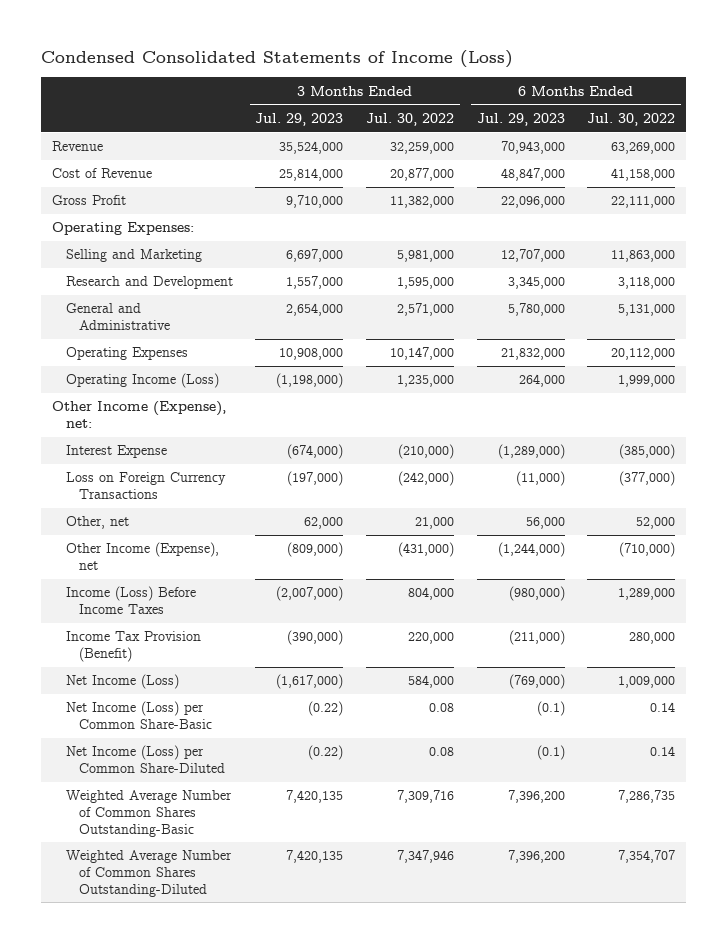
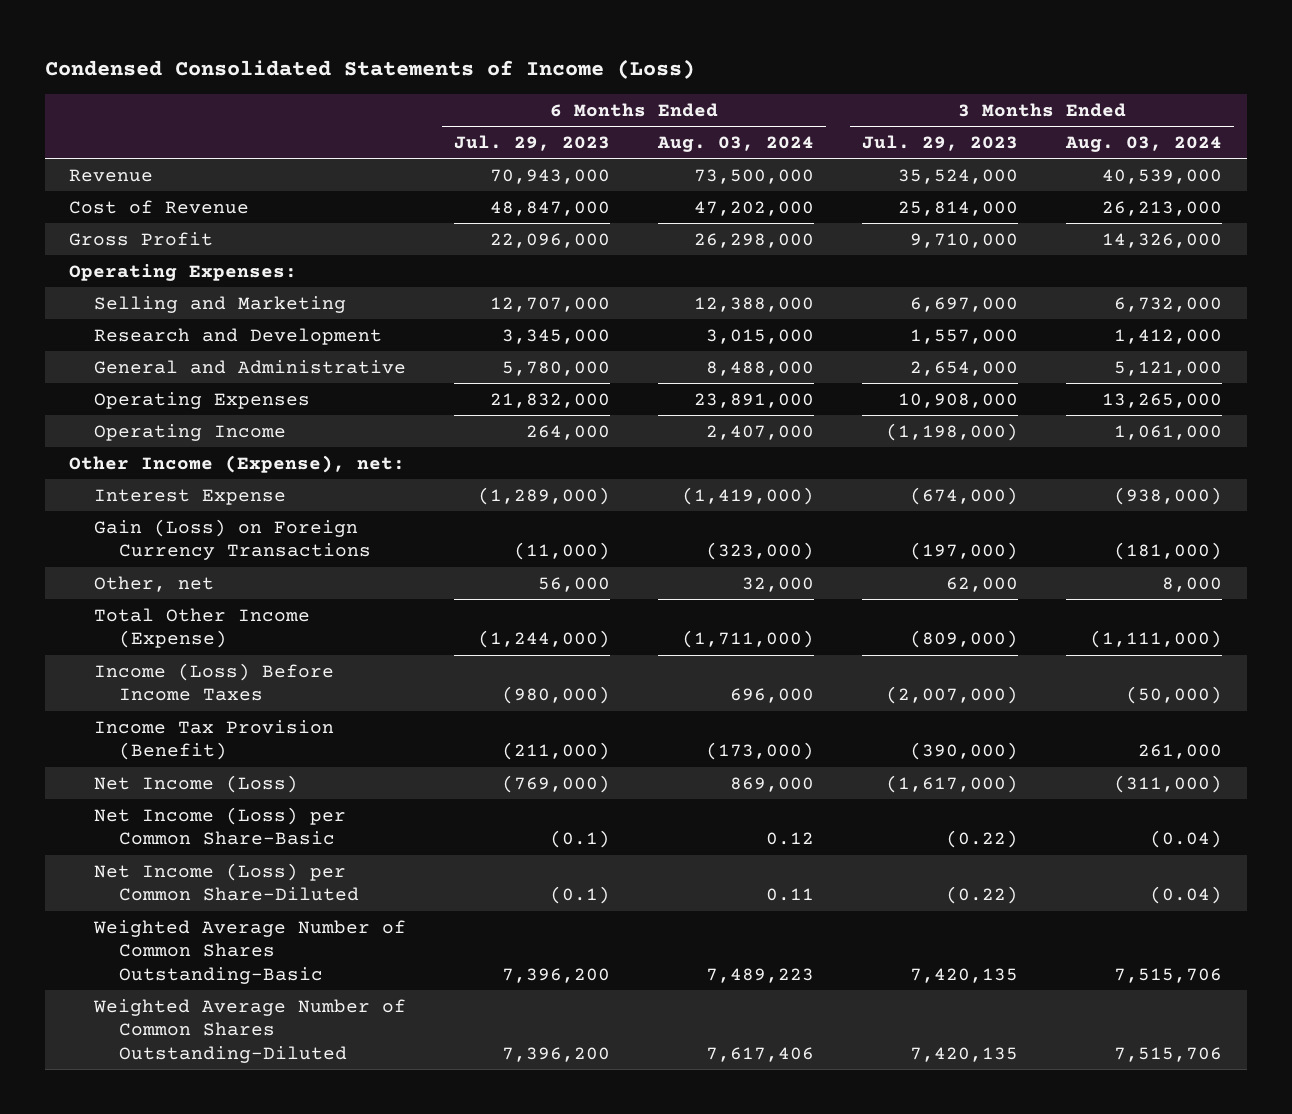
[365,113,454,127] Jul. 30, 2022 -> none
[587,113,676,127] Jul. 30, 2022 -> none
none -> [657,135,815,152] Aug. 03, 2024
none -> [1065,135,1223,152] Aug. 03, 2024
[65,373,219,389] Operating Income (Loss) -> [94,423,287,441] Operating Income
[65,472,226,500] Loss on Foreign Currency Transactions -> [94,518,372,561] Gain (Loss) on Foreign Currency Transactions
[65,542,219,571] Other Income (Expense), net -> [94,607,311,649] Total Other Income (Expense)

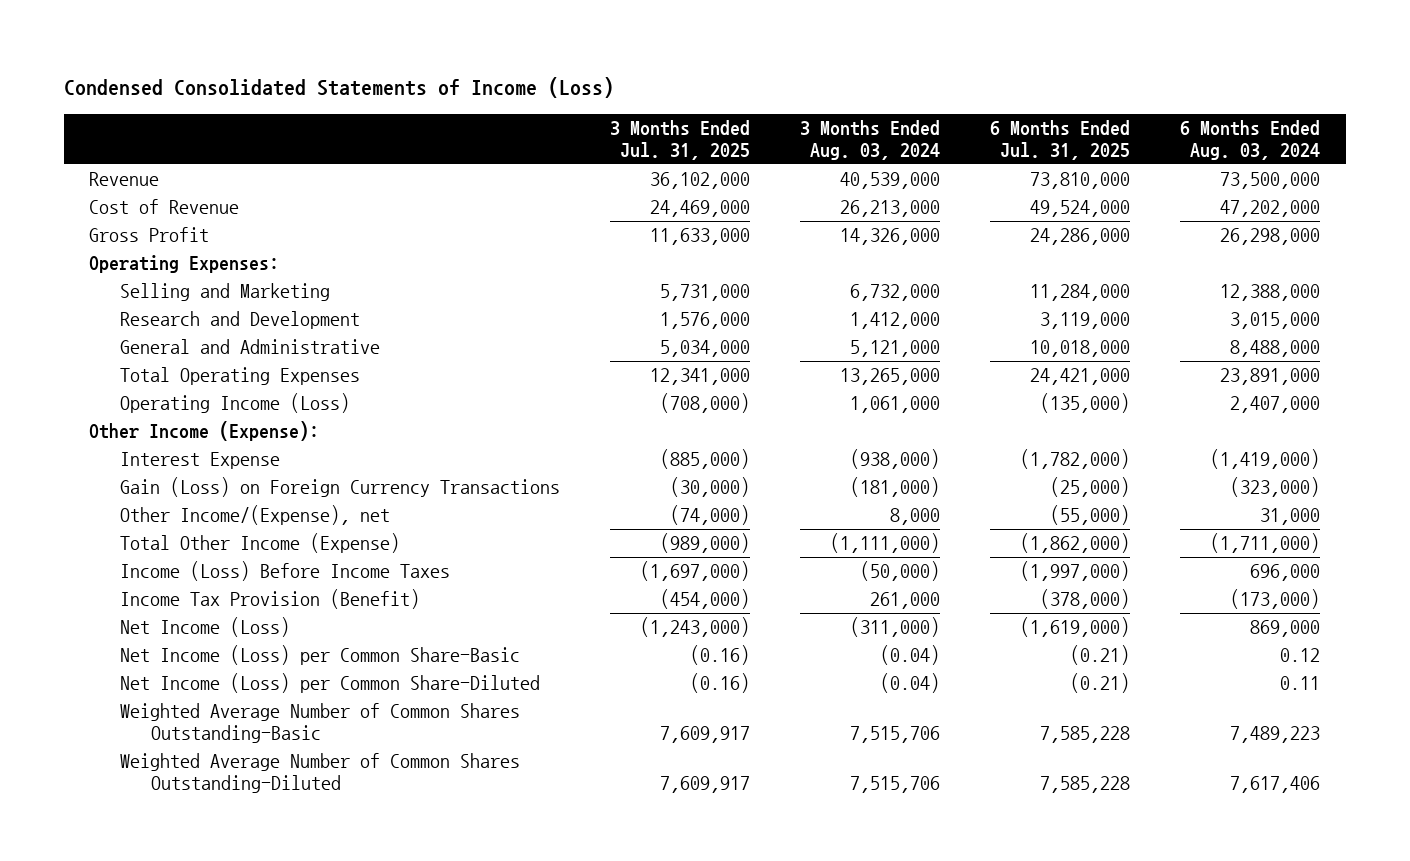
[454,134,611,151] Jul. 29, 2023 -> none
[862,134,1019,151] Jul. 29, 2023 -> none
none -> [610,119,751,161] 3 Months Ended Jul. 31, 2025
none -> [990,119,1131,161] 6 Months Ended Jul. 31, 2025
[94,391,311,409] Operating Expenses -> [120,367,361,386] Total Operating Expenses
[94,423,287,441] Operating Income -> [120,393,351,414] Operating Income (Loss)
[69,454,406,473] Other Income (Expense), net: -> [89,421,320,442] Other Income (Expense):
[94,575,215,592] Other, net -> [120,505,391,526] Other Income/(Expense), net
[742,576,815,592] 32,000 -> [1260,508,1321,526] 31,000

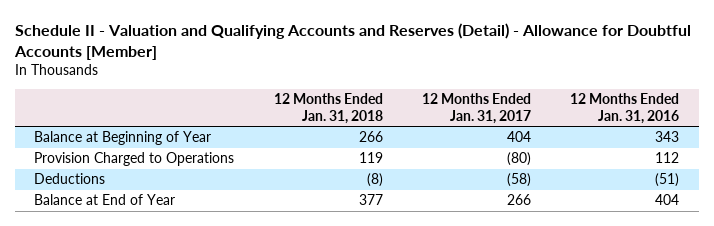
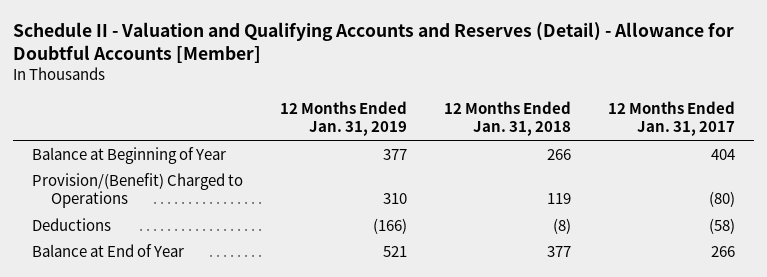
[570,92,680,124] 12 Months Ended Jan. 31, 2016 -> none
none -> [280,101,408,137] 12 Months Ended Jan. 31, 2019
[34,152,235,167] Provision Charged to Operations -> [32,172,244,208] Provision/(Benefit) Charged to Operations

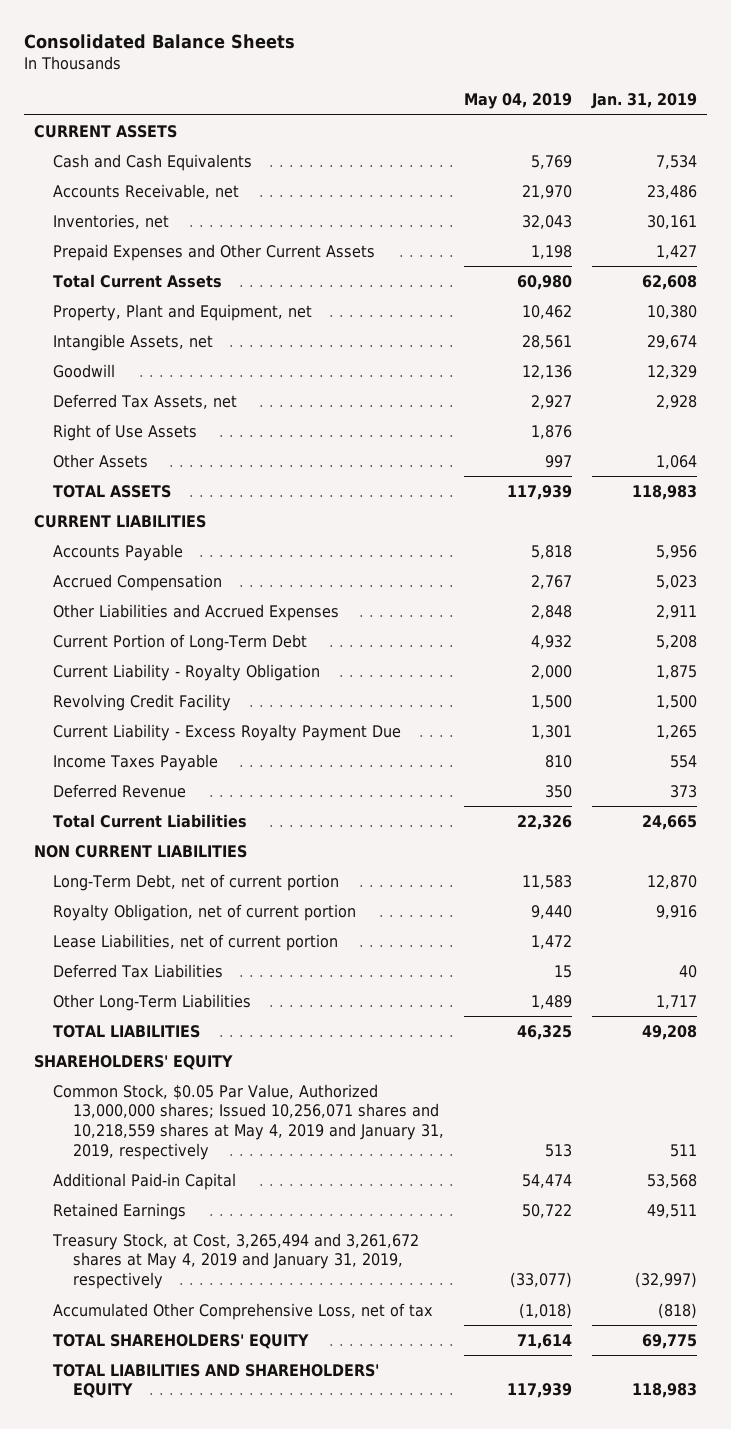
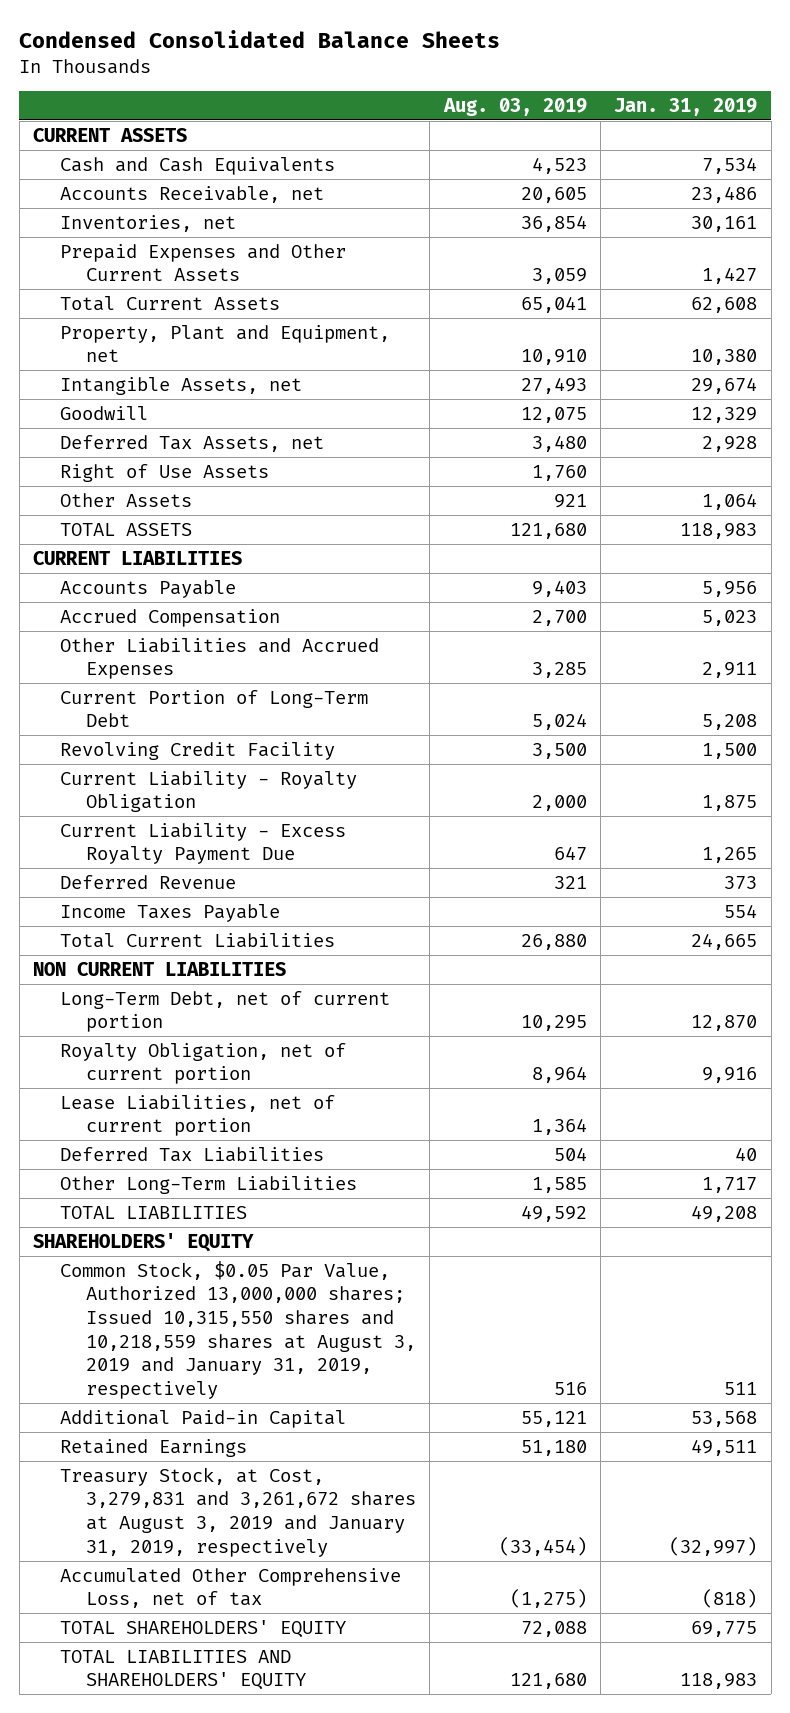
[23,33,295,49] Consolidated Balance Sheets -> [19,29,501,48] Condensed Consolidated Balance Sheets
[464,92,573,109] May 04, 2019 -> none
none -> [442,97,587,116] Aug. 03, 2019
[53,663,321,681] Current Liability - Royalty Obligation -> [59,770,357,813] Current Liability - Royalty Obligation
[53,753,219,771] Income Taxes Payable -> [59,903,280,922] Income Taxes Payable
[53,1083,445,1160] Common Stock, $0.05 Par Value, Authorized 13,000,000 shares; Issued 10,256,071 shares and 10,218,559 shares at May 4, 2019 and January 31, 2019, respectively -> [59,1260,417,1400] Common Stock, $0.05 Par Value, Authorized 13,000,000 shares; Issued 10,315,550 shares and 10,218,559 shares at August 3, 2019 and January 31, 2019, respectively
[52,1232,420,1290] Treasury Stock, at Cost, 3,265,494 and 3,261,672 shares at May 4, 2019 and January 31, 2019, respectively -> [59,1466,417,1557] Treasury Stock, at Cost, 3,279,831 and 3,261,672 shares at August 3, 2019 and January 31, 2019, respectively

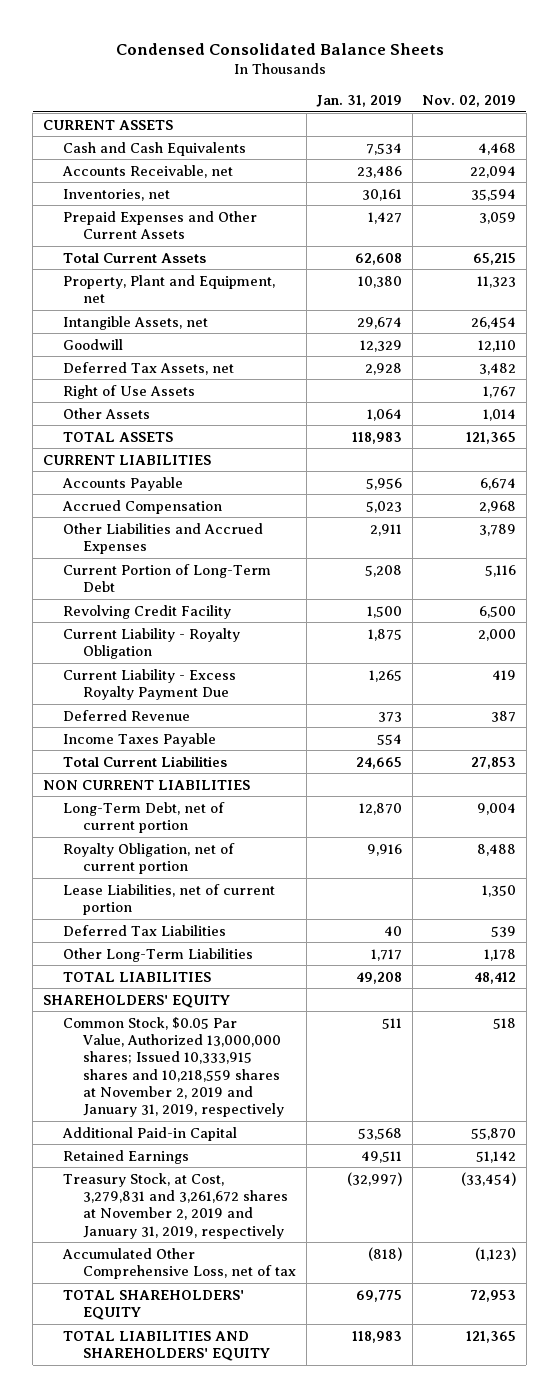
[442,97,587,116] Aug. 03, 2019 -> none
none -> [422,95,517,108] Nov. 02, 2019
[59,1260,417,1400] Common Stock, $0.05 Par Value, Authorized 13,000,000 shares; Issued 10,315,550 shares and 10,218,559 shares at August 3, 2019 and January 31, 2019, respectively -> [62,1016,284,1118] Common Stock, $0.05 Par Value, Authorized 13,000,000 shares; Issued 10,333,915 shares and 10,218,559 shares at November 2, 2019 and January 31, 2019, respectively
[59,1466,417,1557] Treasury Stock, at Cost, 3,279,831 and 3,261,672 shares at August 3, 2019 and January 31, 2019, respectively -> [62,1172,288,1239] Treasury Stock, at Cost, 3,279,831 and 3,261,672 shares at November 2, 2019 and January 31, 2019, respectively

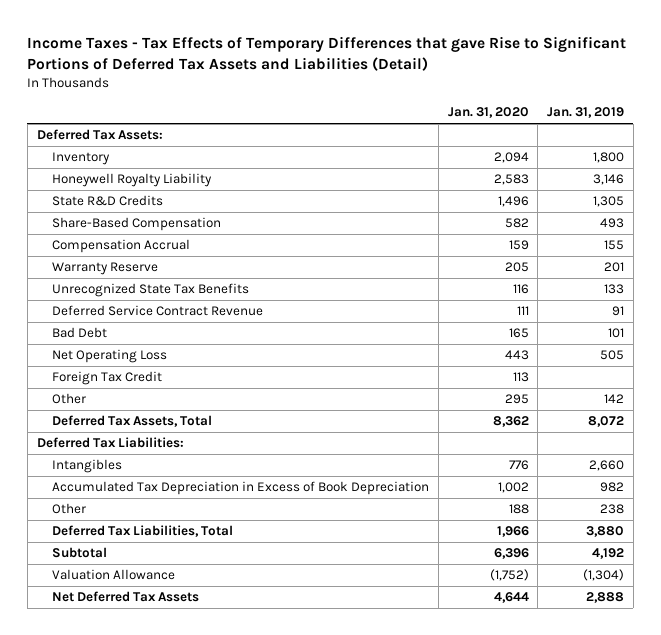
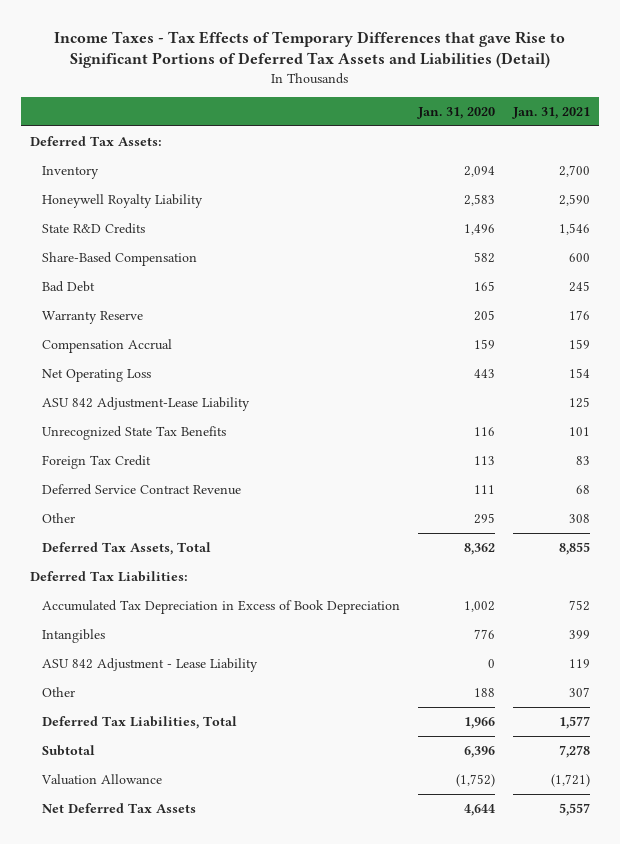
[547,107,625,119] Jan. 31, 2019 -> none
none -> [511,107,590,120] Jan. 31, 2021
[52,262,159,276] Warranty Reserve -> [42,310,144,324] Warranty Reserve
[52,239,191,254] Compensation Accrual -> [42,338,173,353] Compensation Accrual
none -> [42,396,251,411] ASU 842 Adjustment-Lease Liability
[52,283,250,298] Unrecognized State Tax Benefits -> [42,425,227,440] Unrecognized State Tax Benefits
[52,305,264,317] Deferred Service Contract Revenue -> [42,483,242,495] Deferred Service Contract Revenue
[52,459,123,474] Intangibles -> [42,628,106,643] Intangibles
none -> [42,657,259,672] ASU 842 Adjustment - Lease Liability

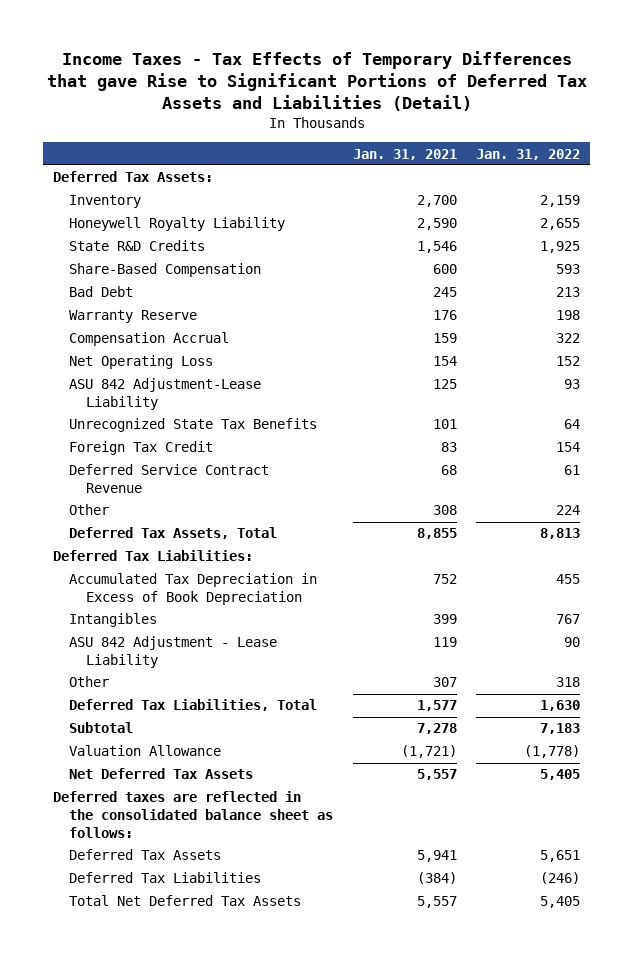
[417,107,496,120] Jan. 31, 2020 -> none
none -> [476,148,581,160] Jan. 31, 2022
none -> [52,791,334,839] Deferred taxes are reflected in the consolidated balance sheet as follows:
none -> [69,849,222,861] Deferred Tax Assets
none -> [69,872,262,884] Deferred Tax Liabilities
none -> [69,895,302,907] Total Net Deferred Tax Assets

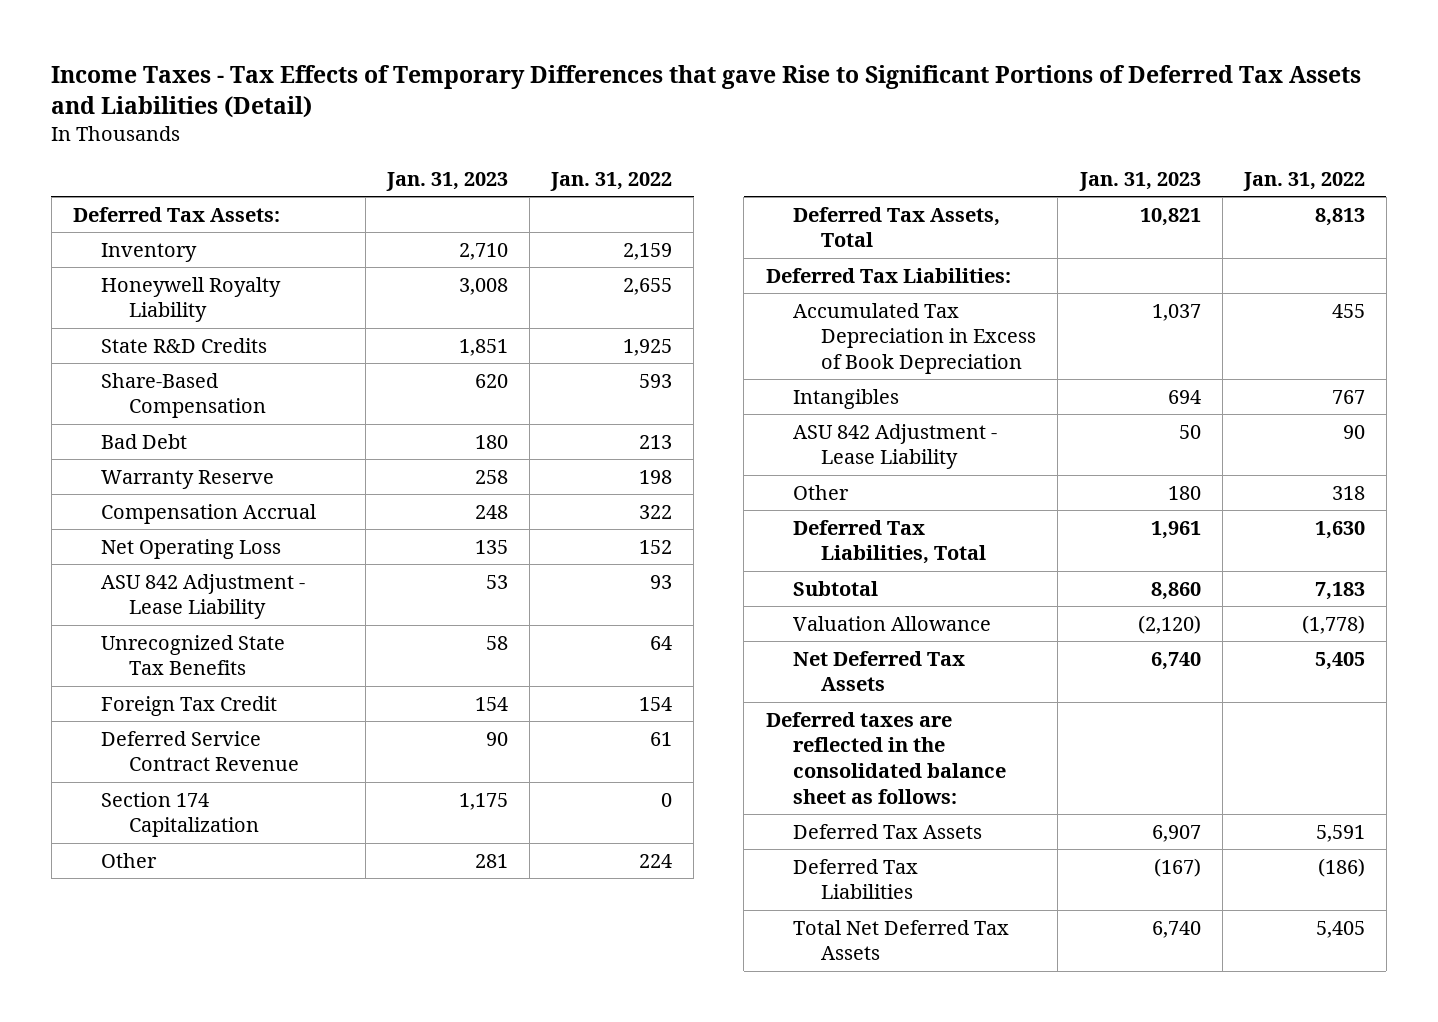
[352,148,457,160] Jan. 31, 2021 -> none
none -> [386,171,509,191] Jan. 31, 2023
[69,378,262,411] ASU 842 Adjustment-Lease Liability -> [100,573,305,620] ASU 842 Adjustment - Lease Liability
none -> [100,791,259,838] Section 174 Capitalization
[540,850,581,863] 5,651 -> [1315,824,1365,842] 5,591
[540,872,581,885] (246) -> [1317,857,1365,877] (186)

